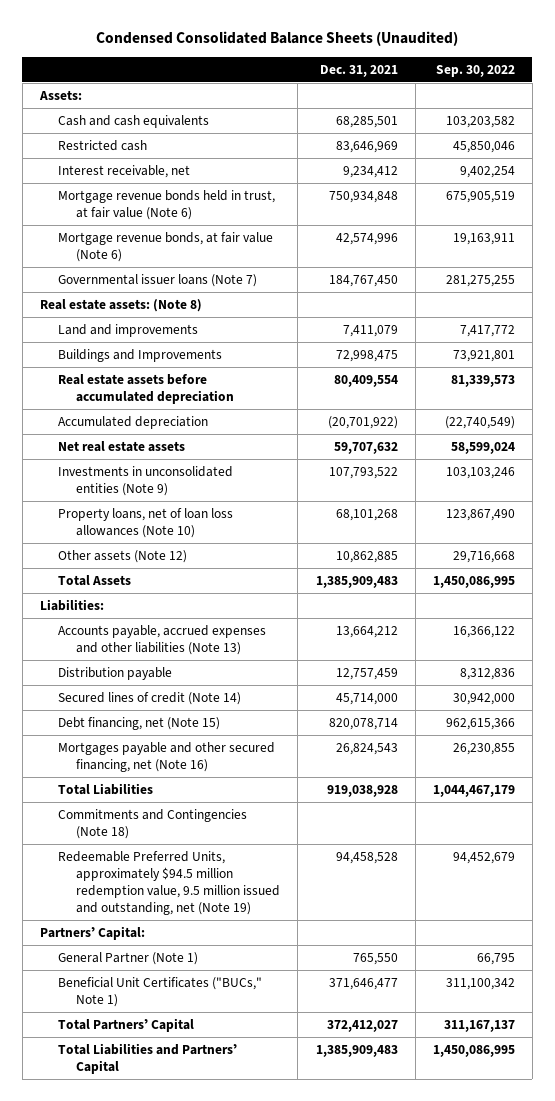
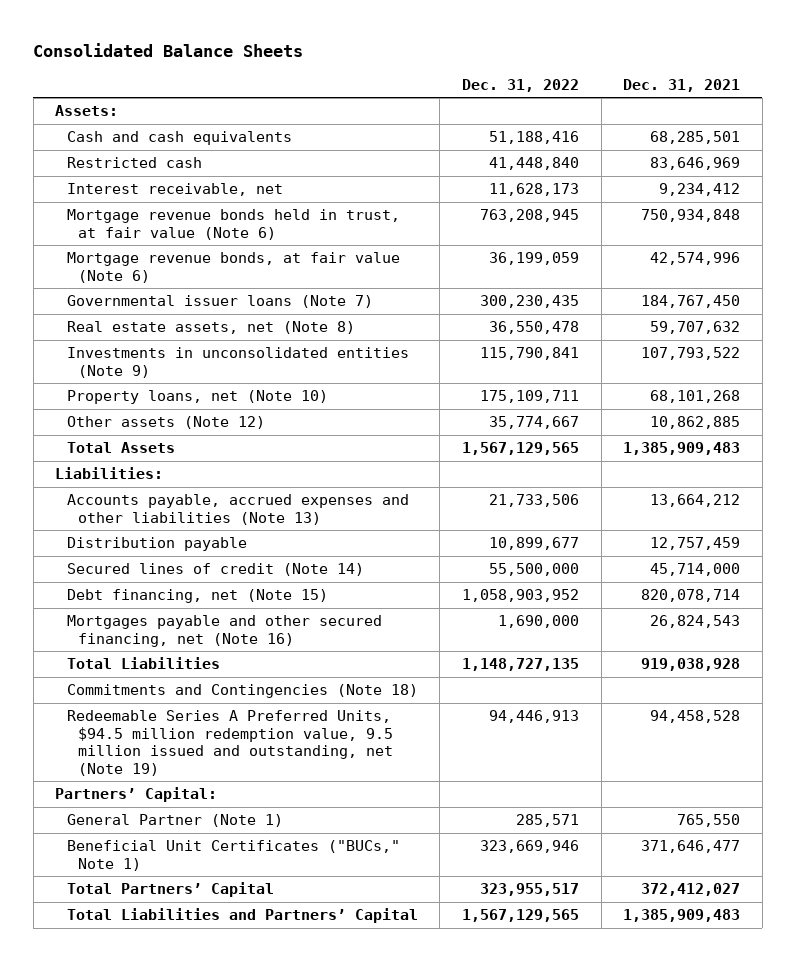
[96,31,459,47] Condensed Consolidated Balance Sheets (Unaudited) -> [33,42,304,57] Consolidated Balance Sheets
[435,64,515,77] Sep. 30, 2022 -> none
none -> [461,78,579,92] Dec. 31, 2022
[40,298,203,312] Real estate assets: (Note 8) -> none
[58,323,199,337] Land and improvements -> none
[58,348,223,362] Buildings and Improvements -> none
[58,373,235,404] Real estate assets before accumulated depreciation -> none
[58,415,209,429] Accumulated depreciation -> none
[58,440,186,452] Net real estate assets -> [66,321,355,335] Real estate assets, net (Note 8)
[58,507,234,538] Property loans, net of loan loss allowances (Note 10) -> [66,390,328,405] Property loans, net (Note 10)
[58,850,281,915] Redeemable Preferred Units, approximately $94.5 million redemption value, 9.5 million issued and outstanding, net (Note 19) -> [66,710,394,776] Redeemable Series A Preferred Units, $94.5 million redemption value, 9.5 million issued and outstanding, net (Note 19)

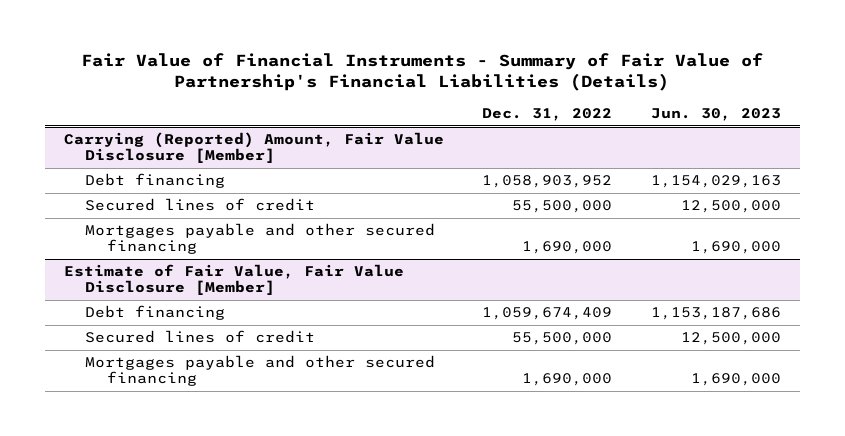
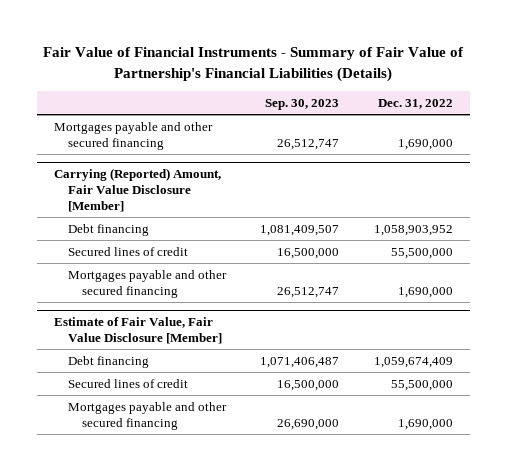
[650,108,781,122] Jun. 30, 2023 -> none
none -> [265,98,340,110] Sep. 30, 2023
none -> [54,121,214,150] Mortgages payable and other secured financing

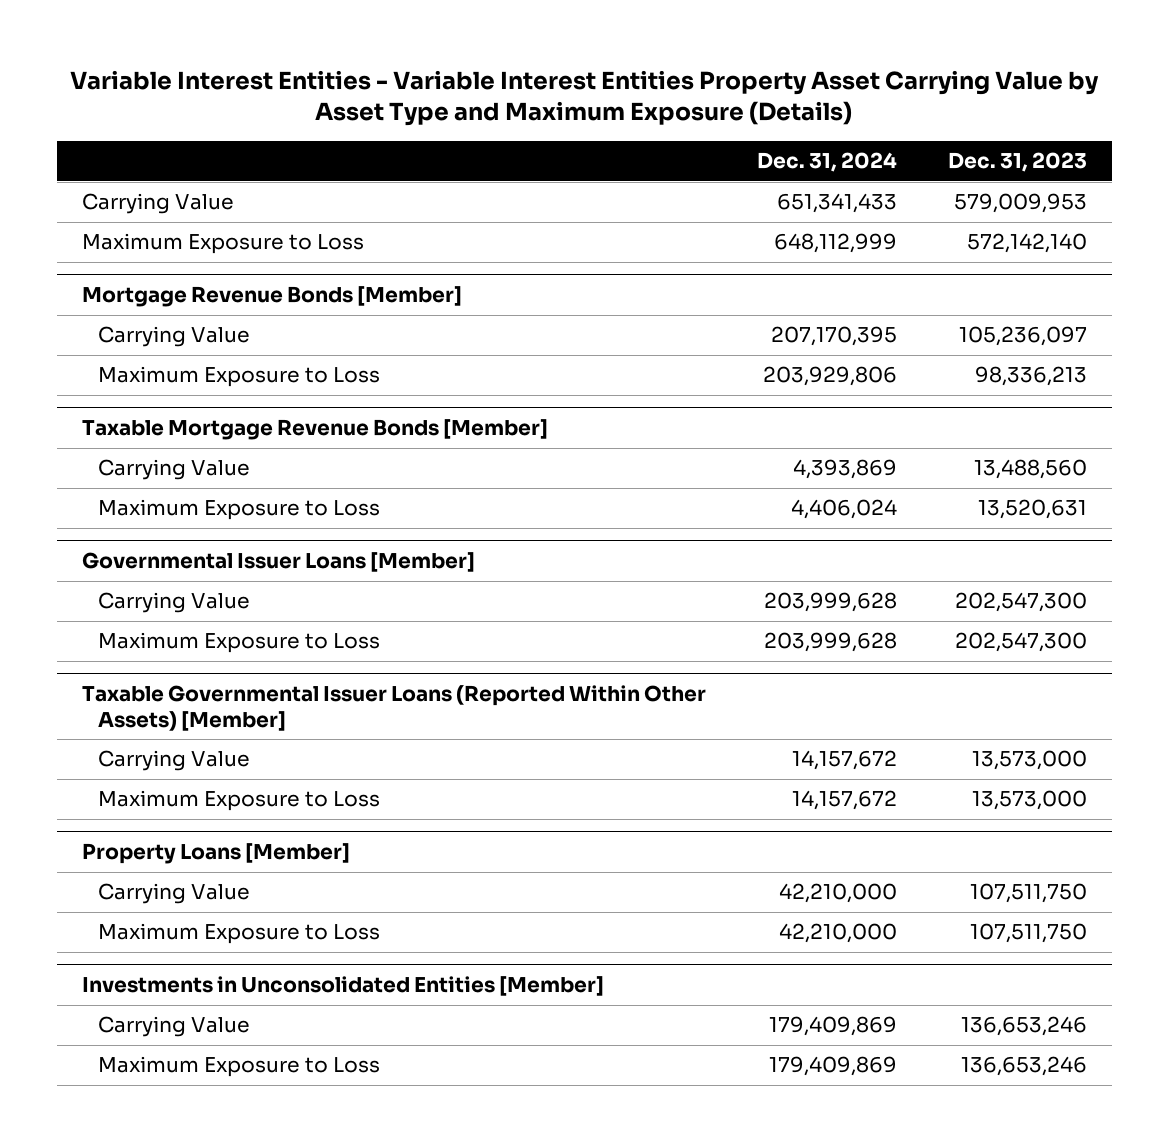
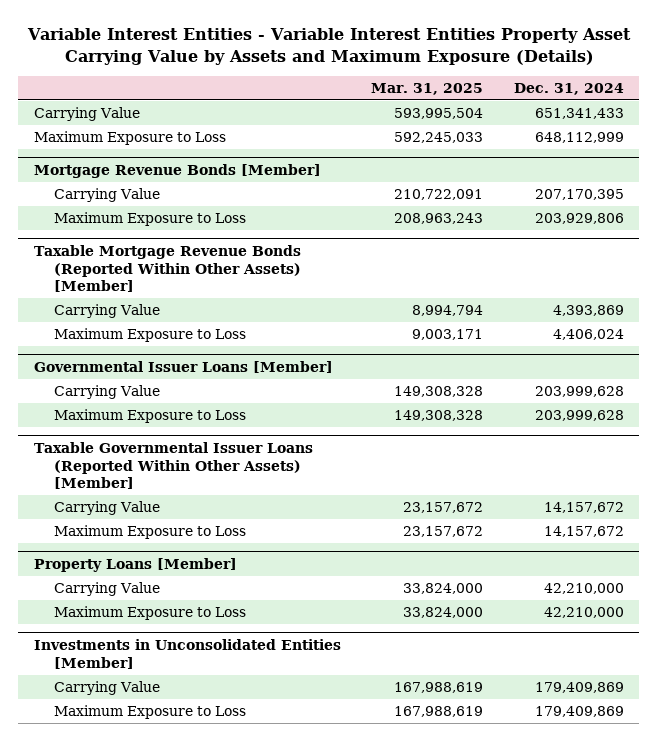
[70,69,1100,127] Variable Interest Entities - Variable Interest Entities Property Asset Carrying Value by Asset Type and Maximum Exposure (Details) -> [26,27,631,65] Variable Interest Entities - Variable Interest Entities Property Asset Carrying Value by Assets and Maximum Exposure (Details)
[947,152,1087,173] Dec. 31, 2023 -> none
none -> [371,82,484,95] Mar. 31, 2025
[82,419,549,441] Taxable Mortgage Revenue Bonds [Member] -> [33,244,302,293] Taxable Mortgage Revenue Bonds (Reported Within Other Assets) [Member]

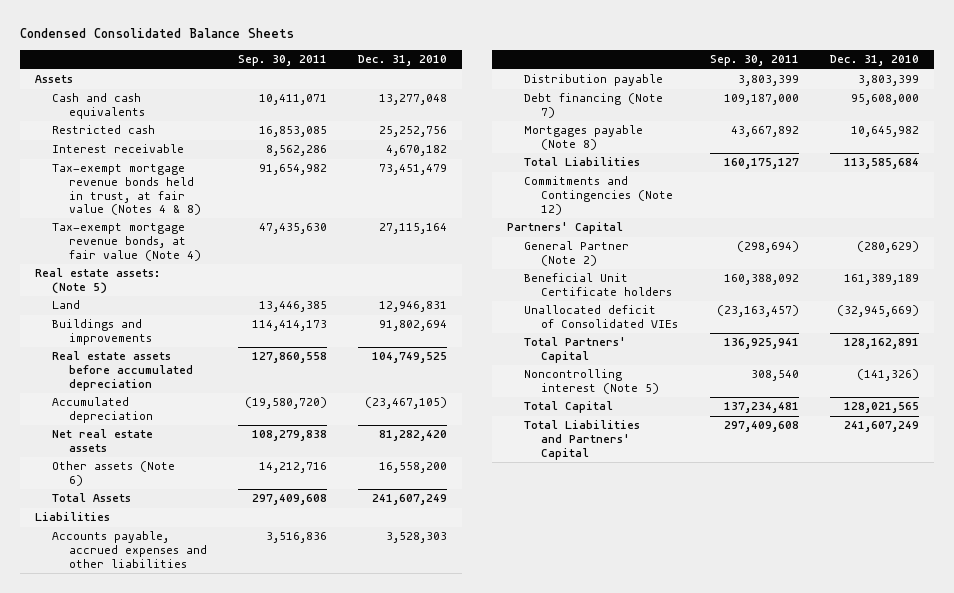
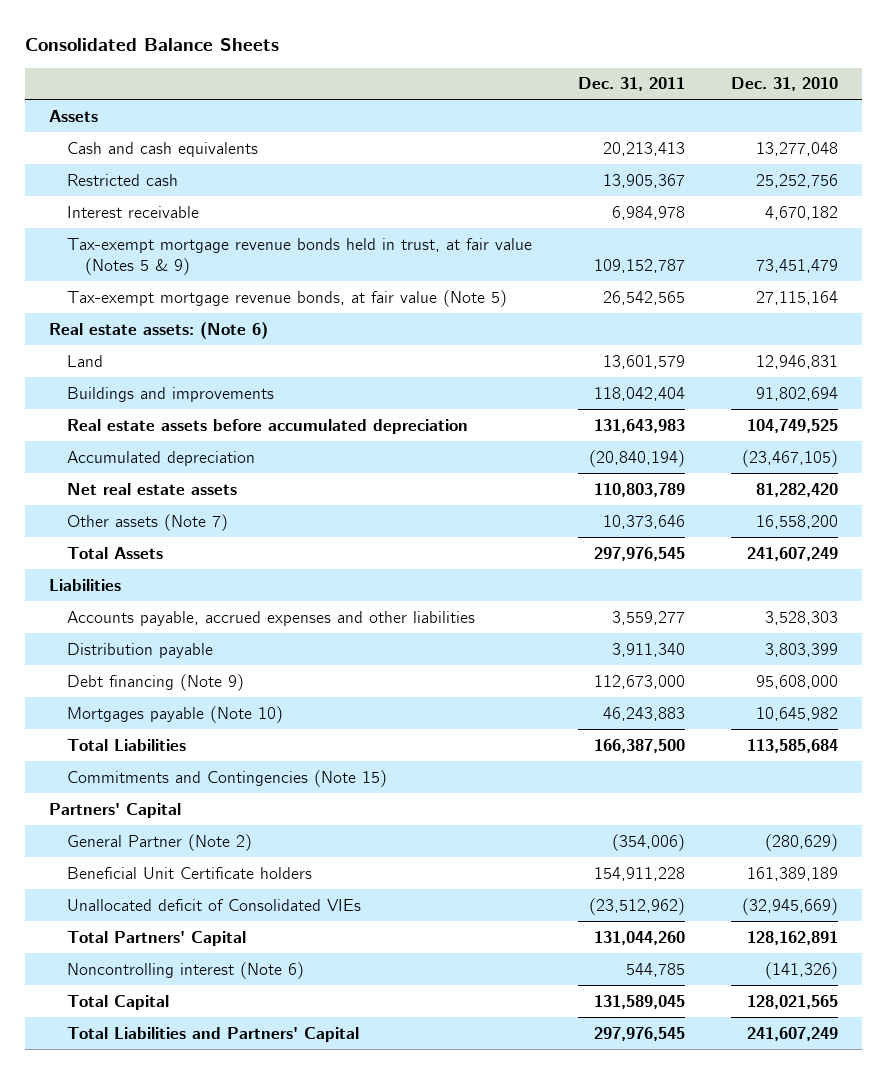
[19,28,294,39] Condensed Consolidated Balance Sheets -> [25,38,280,52] Consolidated Balance Sheets
[238,55,328,67] Sep. 30, 2011 -> none
none -> [578,77,686,92] Dec. 31, 2011
[52,164,202,216] Tax-exempt mortgage revenue bonds held in trust, at fair value (Notes 4 & 8) -> [66,237,532,275] Tax-exempt mortgage revenue bonds held in trust, at fair value (Notes 5 & 9)
[52,223,202,261] Tax-exempt mortgage revenue bonds, at fair value (Note 4) -> [66,289,507,307] Tax-exempt mortgage revenue bonds, at fair value (Note 5)
[35,268,161,294] Real estate assets: (Note 5) -> [48,321,268,339] Real estate assets: (Note 6)
[52,461,176,486] Other assets (Note 6) -> [66,513,228,531] Other assets (Note 7)
[524,93,664,118] Debt financing (Note 7) -> [66,673,244,691] Debt financing (Note 9)
[524,125,644,150] Mortgages payable (Note 8) -> [66,705,283,723] Mortgages payable (Note 10)
[524,176,674,215] Commitments and Contingencies (Note 12) -> [66,769,387,787] Commitments and Contingencies (Note 15)
[524,369,660,394] Noncontrolling interest (Note 5) -> [66,961,304,979] Noncontrolling interest (Note 6)

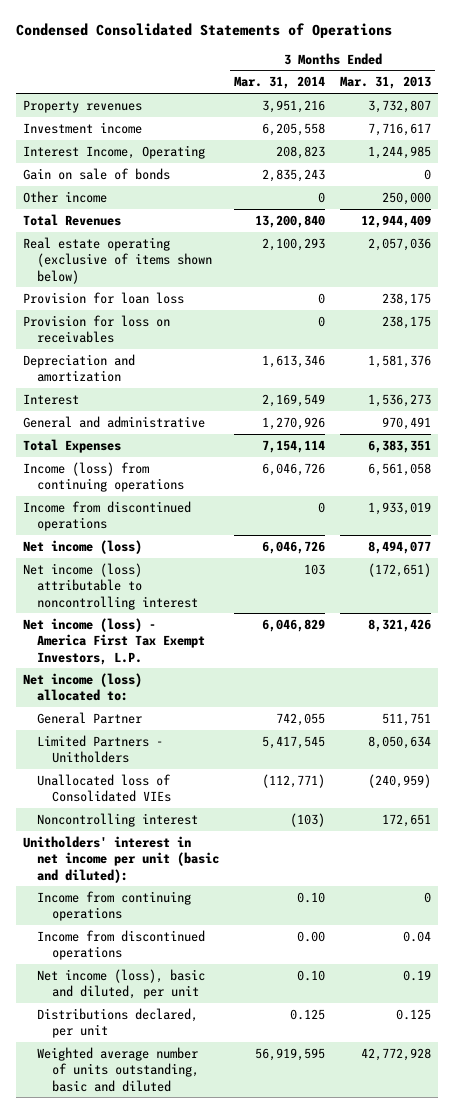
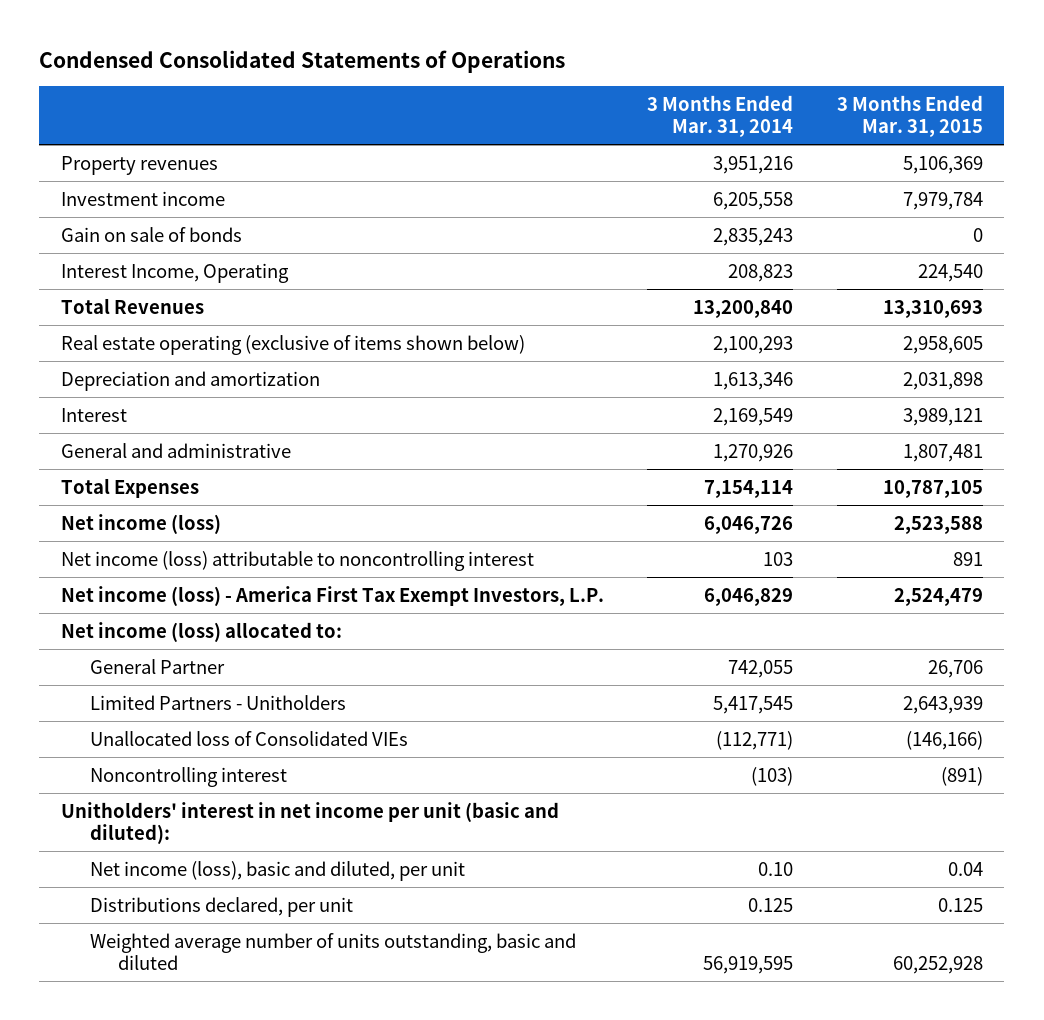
[339,76,431,90] Mar. 31, 2013 -> none
none -> [836,94,983,137] 3 Months Ended Mar. 31, 2015
[22,190,107,203] Other income -> none
[22,144,205,159] Interest Income, Operating -> [61,262,290,283] Interest Income, Operating
[22,291,184,304] Provision for loan loss -> none
[22,314,170,344] Provision for loss on receivables -> none
[22,461,185,493] Income (loss) from continuing operations -> none
[22,500,191,532] Income from discontinued operations -> none
[37,890,192,922] Income from continuing operations -> none
[37,929,206,961] Income from discontinued operations -> none

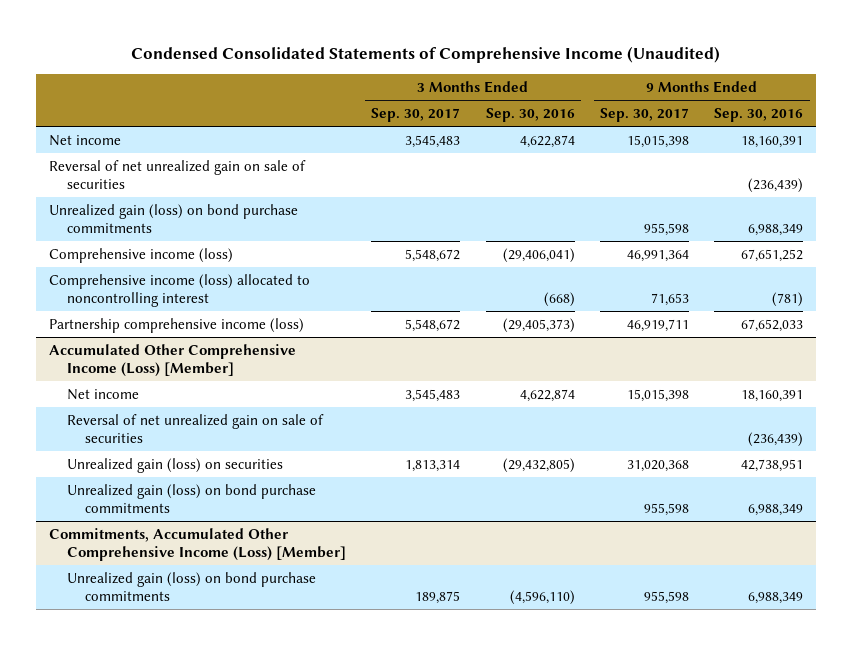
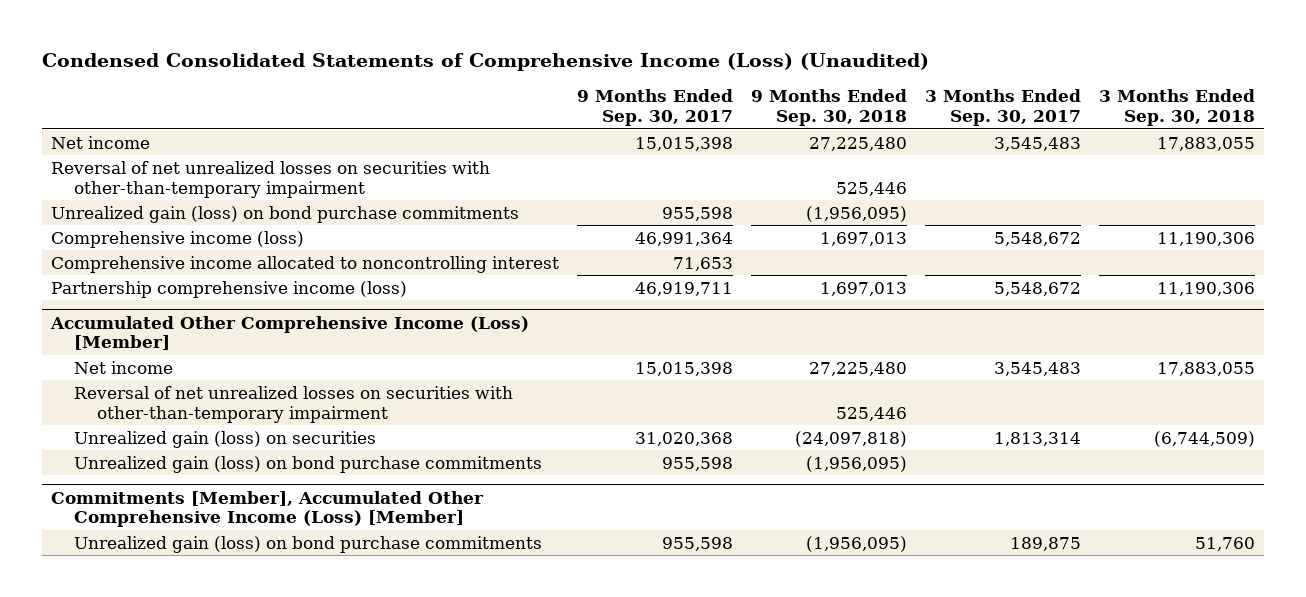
[131,46,721,64] Condensed Consolidated Statements of Comprehensive Income (Unaudited) -> [41,53,929,72] Condensed Consolidated Statements of Comprehensive Income (Loss) (Unaudited)
[485,108,575,123] Sep. 30, 2016 -> none
[714,108,804,123] Sep. 30, 2016 -> none
none -> [751,89,908,127] 9 Months Ended Sep. 30, 2018
none -> [1099,89,1256,127] 3 Months Ended Sep. 30, 2018
[48,159,306,190] Reversal of net unrealized gain on sale of securities -> none
none -> [50,160,490,198] Reversal of net unrealized losses on securities with other-than-temporary impairment
[48,273,310,308] Comprehensive income (loss) allocated to noncontrolling interest -> [50,255,559,273] Comprehensive income allocated to noncontrolling interest
[66,413,324,444] Reversal of net unrealized gain on sale of securities -> none
none -> [73,385,513,423] Reversal of net unrealized losses on securities with other-than-temporary impairment
[48,527,346,562] Commitments, Accumulated Other Comprehensive Income (Loss) [Member] -> [50,490,484,528] Commitments [Member], Accumulated Other Comprehensive Income (Loss) [Member]

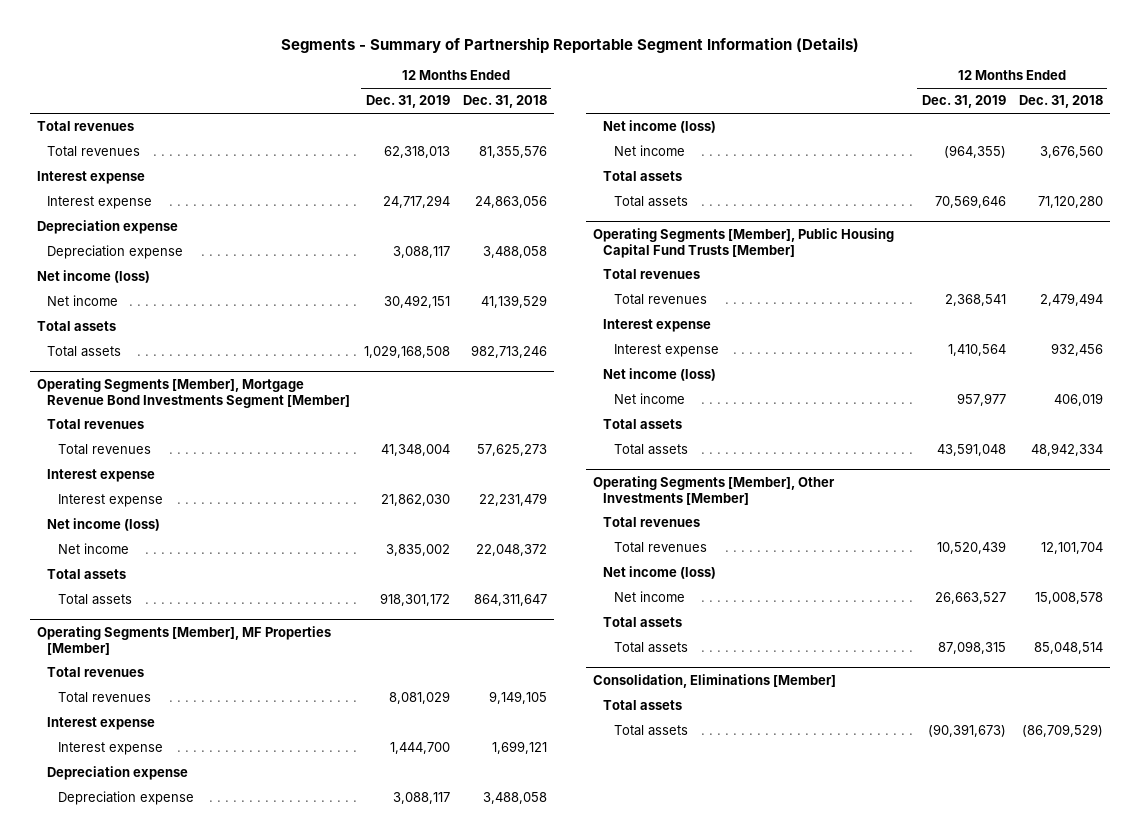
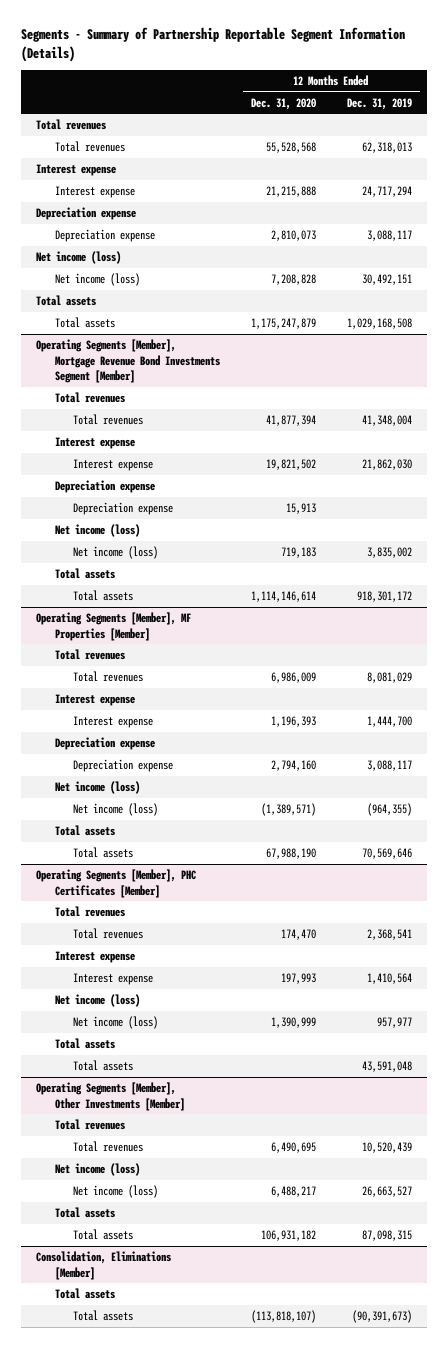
[463,95,548,109] Dec. 31, 2018 -> none
none -> [250,97,316,110] Dec. 31, 2020
[47,295,119,307] Net income -> [54,273,140,287] Net income (loss)
none -> [54,480,155,494] Depreciation expense
none -> [73,502,174,516] Depreciation expense
[58,543,130,555] Net income -> [73,546,159,560] Net income (loss)
[614,145,686,157] Net income -> [73,803,159,817] Net income (loss)
[592,228,894,258] Operating Segments [Member], Public Housing Capital Fund Trusts [Member] -> none
none -> [36,869,197,898] Operating Segments [Member], PHC Certificates [Member]
[614,393,686,405] Net income -> [73,1016,159,1030] Net income (loss)
[614,591,686,603] Net income -> [73,1185,159,1199] Net income (loss)

